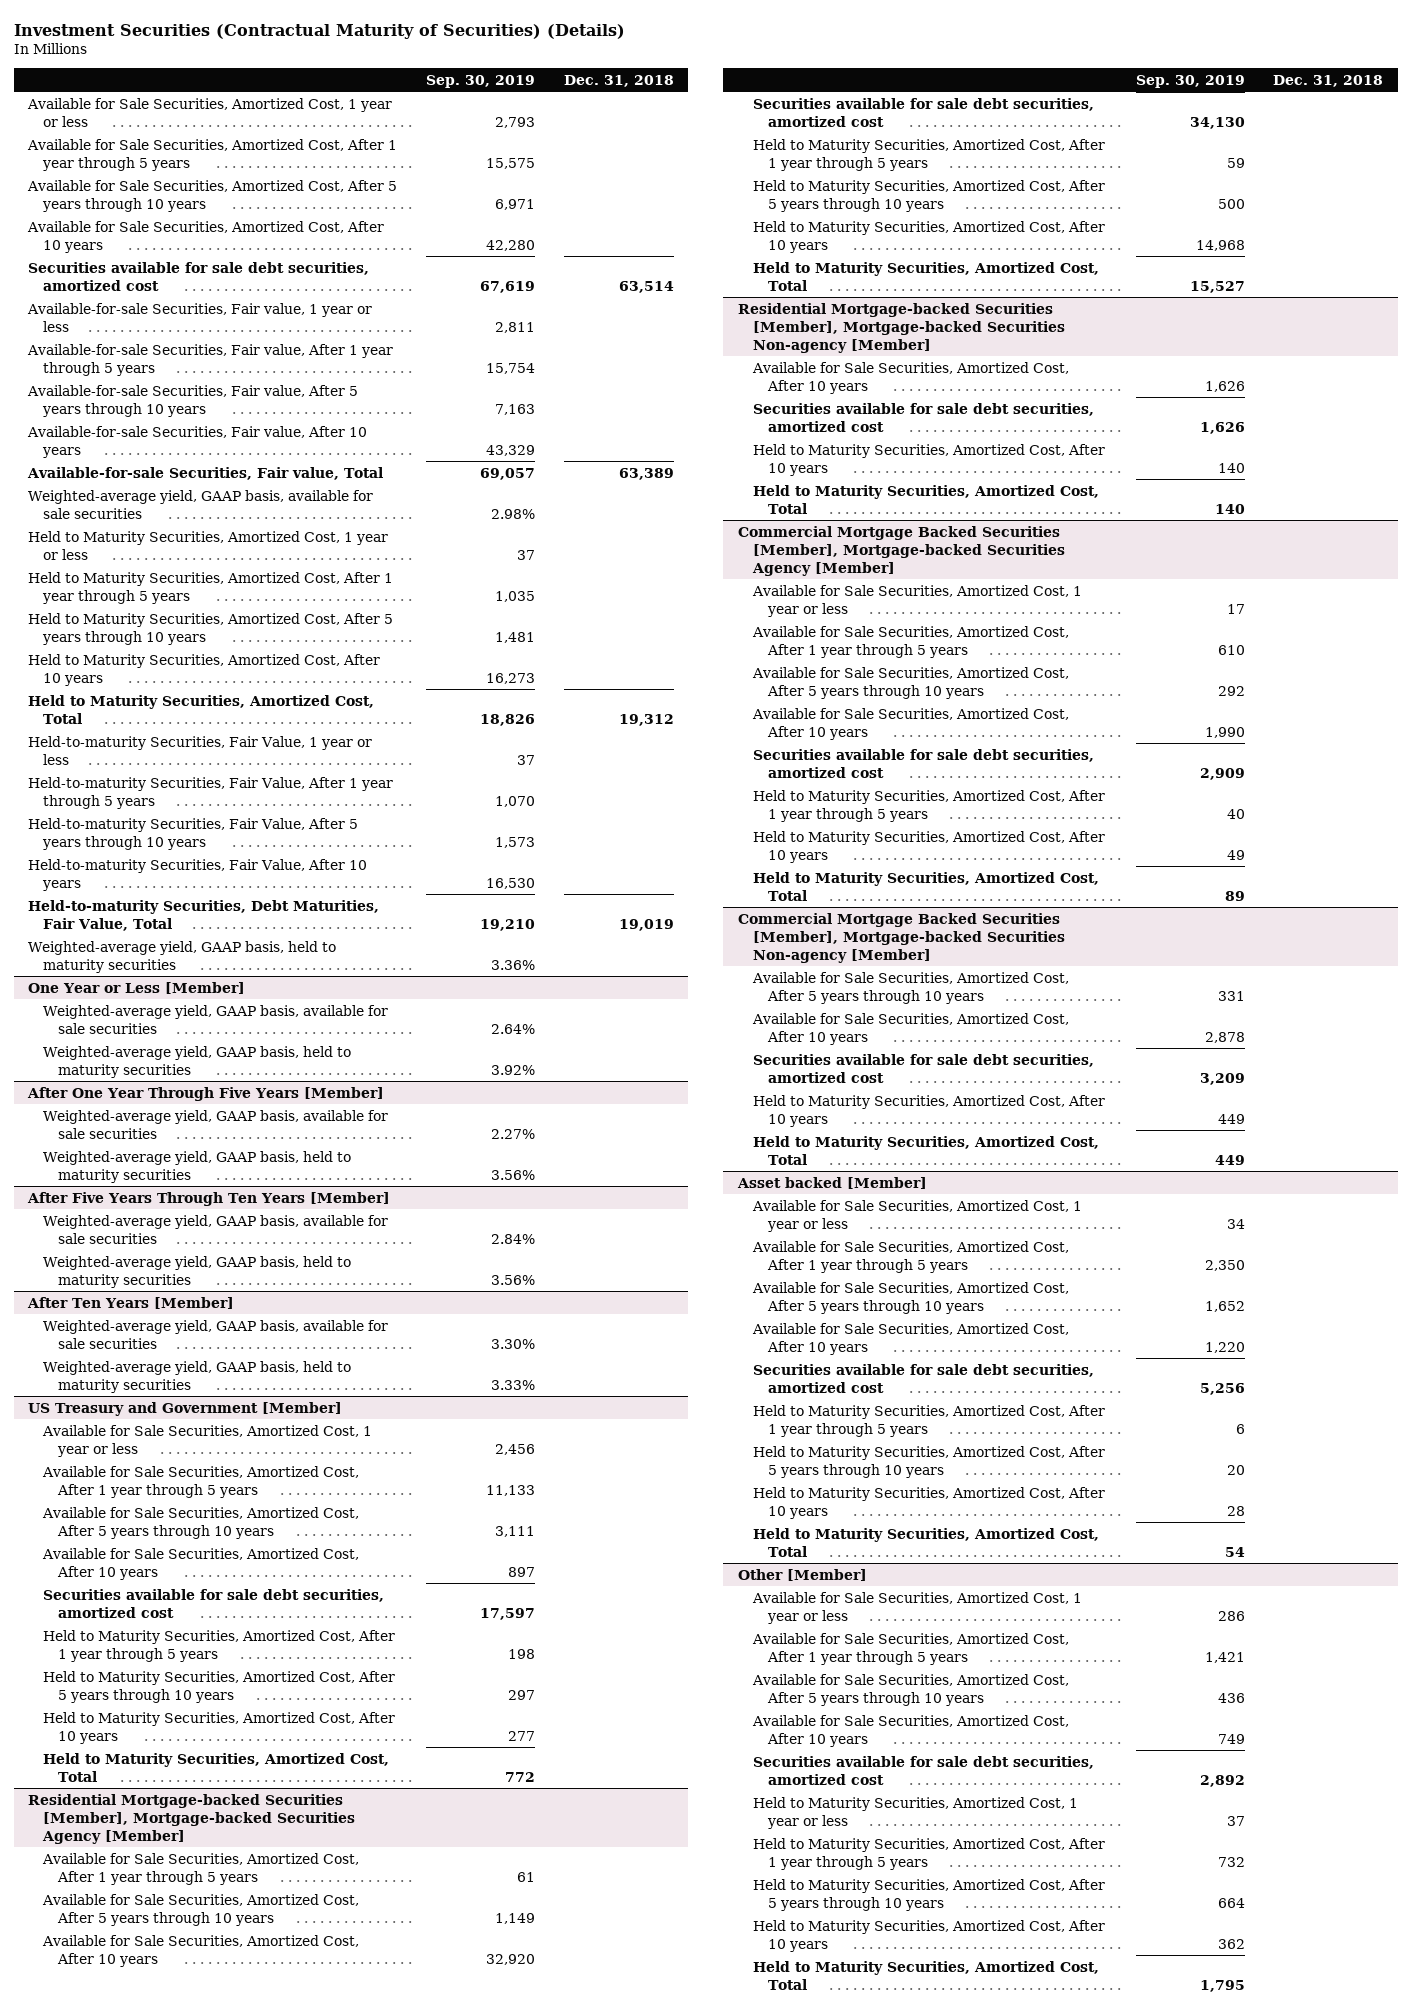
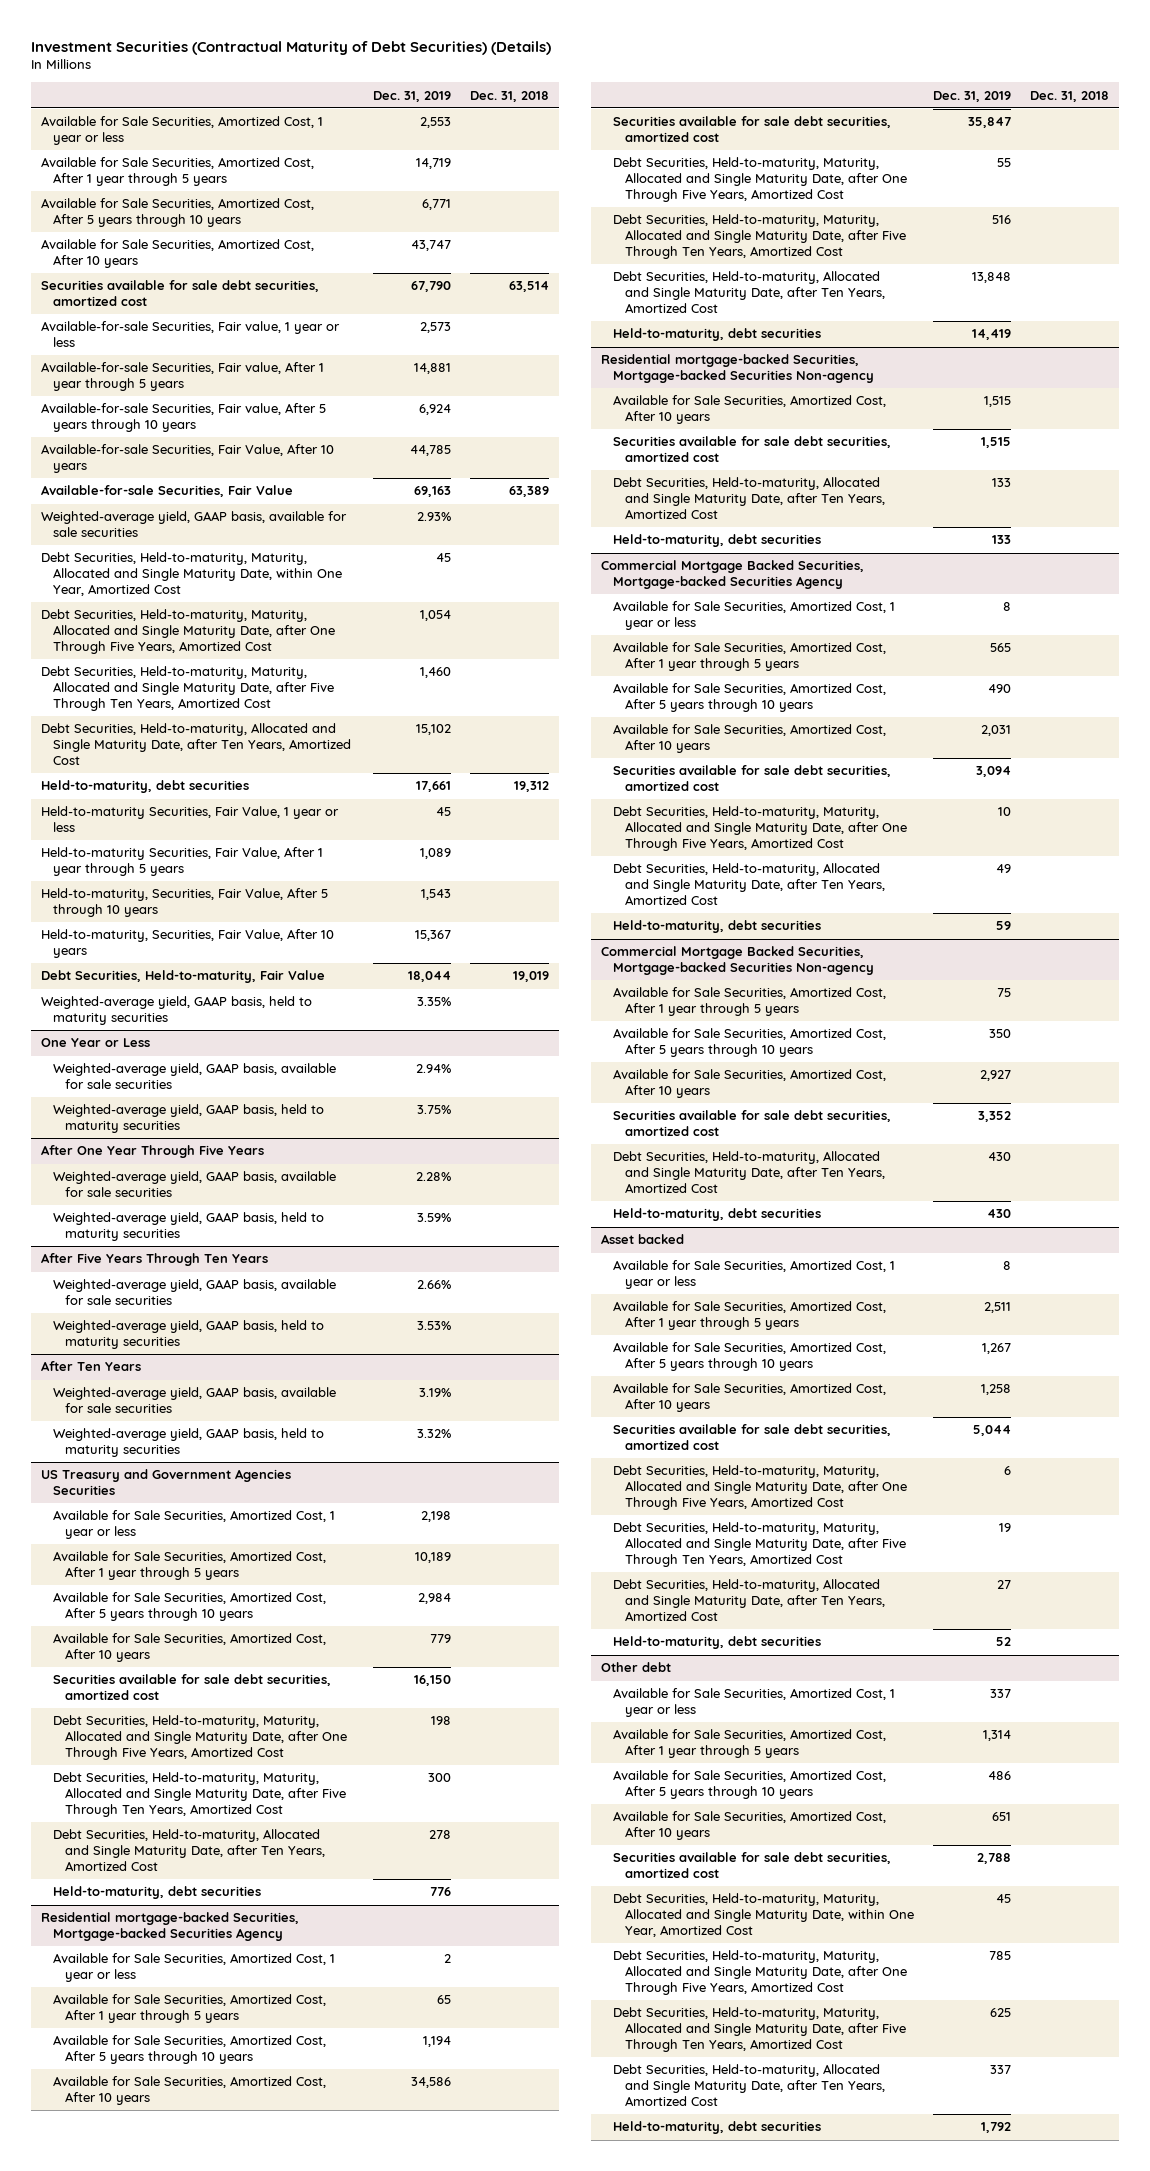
[13,23,625,39] Investment Securities (Contractual Maturity of Securities) (Details) -> [31,40,552,55] Investment Securities (Contractual Maturity of Debt Securities) (Details)
[426,75,536,89] Sep. 30, 2019 -> none
none -> [373,90,452,102] Dec. 31, 2019
[27,425,368,458] Available-for-sale Securities, Fair value, After 10 years -> [40,444,334,474] Available-for-sale Securities, Fair Value, After 10 years
[27,466,384,480] Available-for-sale Securities, Fair value, Total -> [40,485,293,498] Available-for-sale Securities, Fair Value
[28,530,389,560] Held to Maturity Securities, Amortized Cost, 1 year or less -> [40,552,343,596] Debt Securities, Held-to-maturity, Maturity, Allocated and Single Maturity Date, within One Year, Amortized Cost
[28,571,394,604] Held to Maturity Securities, Amortized Cost, After 1 year through 5 years -> [40,609,336,654] Debt Securities, Held-to-maturity, Maturity, Allocated and Single Maturity Date, after One Through Five Years, Amortized Cost
[28,612,394,645] Held to Maturity Securities, Amortized Cost, After 5 years through 10 years -> [40,666,335,711] Debt Securities, Held-to-maturity, Maturity, Allocated and Single Maturity Date, after Five Through Ten Years, Amortized Cost
[28,653,381,686] Held to Maturity Securities, Amortized Cost, After 10 years -> [40,723,352,765] Debt Securities, Held-to-maturity, Allocated and Single Maturity Date, after Ten Years, Amortized Cost
[28,694,375,724] Held to Maturity Securities, Amortized Cost, Total -> [40,780,249,794] Held-to-maturity, debt securities
[28,817,359,850] Held-to-maturity Securities, Fair Value, After 5 years through 10 years -> [40,888,328,918] Held-to-maturity, Securities, Fair Value, After 5 through 10 years
[28,858,368,891] Held-to-maturity Securities, Fair Value, After 10 years -> [40,929,334,959] Held-to-maturity, Securities, Fair Value, After 10 years
[28,899,380,931] Held-to-maturity Securities, Debt Maturities, Fair Value, Total -> [40,970,325,984] Debt Securities, Held-to-maturity, Fair Value
[28,981,246,994] One Year or Less [Member] -> [40,1038,150,1048] One Year or Less
[27,1086,385,1101] After One Year Through Five Years [Member] -> [40,1145,264,1159] After One Year Through Five Years
[27,1191,391,1206] After Five Years Through Ten Years [Member] -> [40,1253,268,1267] After Five Years Through Ten Years
[27,1296,235,1309] After Ten Years [Member] -> [40,1361,141,1372] After Ten Years
[28,1401,343,1416] US Treasury and Government [Member] -> [40,1469,291,1496] US Treasury and Government Agencies Securities
[43,1629,396,1662] Held to Maturity Securities, Amortized Cost, After 1 year through 5 years -> [53,1715,348,1760] Debt Securities, Held-to-maturity, Maturity, Allocated and Single Maturity Date, after One Through Five Years, Amortized Cost
[43,1670,396,1703] Held to Maturity Securities, Amortized Cost, After 5 years through 10 years -> [53,1772,347,1817] Debt Securities, Held-to-maturity, Maturity, Allocated and Single Maturity Date, after Five Through Ten Years, Amortized Cost
[43,1711,396,1744] Held to Maturity Securities, Amortized Cost, After 10 years -> [53,1829,326,1871] Debt Securities, Held-to-maturity, Allocated and Single Maturity Date, after Ten Years, Amortized Cost
[43,1752,390,1782] Held to Maturity Securities, Amortized Cost, Total -> [53,1886,262,1900] Held-to-maturity, debt securities
[28,1793,356,1844] Residential Mortgage-backed Securities [Member], Mortgage-backed Securities Agency [Member] -> [40,1912,299,1942] Residential mortgage-backed Securities, Mortgage-backed Securities Agency
none -> [53,1953,336,1983] Available for Sale Securities, Amortized Cost, 1 year or less
[752,138,1105,171] Held to Maturity Securities, Amortized Cost, After 1 year through 5 years -> [613,157,908,202] Debt Securities, Held-to-maturity, Maturity, Allocated and Single Maturity Date, after One Through Five Years, Amortized Cost
[752,179,1105,212] Held to Maturity Securities, Amortized Cost, After 5 years through 10 years -> [613,214,907,259] Debt Securities, Held-to-maturity, Maturity, Allocated and Single Maturity Date, after Five Through Ten Years, Amortized Cost
[752,220,1105,253] Held to Maturity Securities, Amortized Cost, After 10 years -> [613,271,886,313] Debt Securities, Held-to-maturity, Allocated and Single Maturity Date, after Ten Years, Amortized Cost
[752,261,1099,291] Held to Maturity Securities, Amortized Cost, Total -> [613,328,822,342] Held-to-maturity, debt securities
[737,302,1065,353] Residential Mortgage-backed Securities [Member], Mortgage-backed Securities Non-agency [Member] -> [600,354,875,384] Residential mortgage-backed Securities, Mortgage-backed Securities Non-agency
[752,443,1105,476] Held to Maturity Securities, Amortized Cost, After 10 years -> [613,477,886,519] Debt Securities, Held-to-maturity, Allocated and Single Maturity Date, after Ten Years, Amortized Cost
[752,484,1099,514] Held to Maturity Securities, Amortized Cost, Total -> [613,534,822,548] Held-to-maturity, debt securities
[737,525,1065,576] Commercial Mortgage Backed Securities [Member], Mortgage-backed Securities Agency [Member] -> [600,560,864,590] Commercial Mortgage Backed Securities, Mortgage-backed Securities Agency
[752,789,1105,822] Held to Maturity Securities, Amortized Cost, After 1 year through 5 years -> [613,806,908,851] Debt Securities, Held-to-maturity, Maturity, Allocated and Single Maturity Date, after One Through Five Years, Amortized Cost
[752,830,1105,863] Held to Maturity Securities, Amortized Cost, After 10 years -> [613,863,886,905] Debt Securities, Held-to-maturity, Allocated and Single Maturity Date, after Ten Years, Amortized Cost
[752,871,1099,901] Held to Maturity Securities, Amortized Cost, Total -> [613,920,822,934] Held-to-maturity, debt securities
[737,912,1065,963] Commercial Mortgage Backed Securities [Member], Mortgage-backed Securities Non-agency [Member] -> [600,946,875,976] Commercial Mortgage Backed Securities, Mortgage-backed Securities Non-agency
none -> [613,987,887,1017] Available for Sale Securities, Amortized Cost, After 1 year through 5 years
[752,1094,1105,1127] Held to Maturity Securities, Amortized Cost, After 10 years -> [613,1151,886,1193] Debt Securities, Held-to-maturity, Allocated and Single Maturity Date, after Ten Years, Amortized Cost
[752,1135,1099,1165] Held to Maturity Securities, Amortized Cost, Total -> [613,1208,822,1222] Held-to-maturity, debt securities
[736,1176,927,1189] Asset backed [Member] -> [600,1234,684,1245] Asset backed
[752,1404,1105,1437] Held to Maturity Securities, Amortized Cost, After 1 year through 5 years -> [613,1465,908,1510] Debt Securities, Held-to-maturity, Maturity, Allocated and Single Maturity Date, after One Through Five Years, Amortized Cost
[752,1445,1105,1478] Held to Maturity Securities, Amortized Cost, After 5 years through 10 years -> [613,1522,907,1567] Debt Securities, Held-to-maturity, Maturity, Allocated and Single Maturity Date, after Five Through Ten Years, Amortized Cost
[752,1486,1105,1519] Held to Maturity Securities, Amortized Cost, After 10 years -> [613,1579,886,1621] Debt Securities, Held-to-maturity, Allocated and Single Maturity Date, after Ten Years, Amortized Cost
[752,1527,1099,1557] Held to Maturity Securities, Amortized Cost, Total -> [613,1636,822,1650] Held-to-maturity, debt securities
[737,1568,867,1581] Other [Member] -> [600,1662,671,1673] Other debt
[752,1796,1078,1829] Held to Maturity Securities, Amortized Cost, 1 year or less -> [613,1893,915,1937] Debt Securities, Held-to-maturity, Maturity, Allocated and Single Maturity Date, within One Year, Amortized Cost
[752,1837,1105,1870] Held to Maturity Securities, Amortized Cost, After 1 year through 5 years -> [613,1950,908,1995] Debt Securities, Held-to-maturity, Maturity, Allocated and Single Maturity Date, after One Through Five Years, Amortized Cost
[752,1878,1105,1911] Held to Maturity Securities, Amortized Cost, After 5 years through 10 years -> [613,2007,907,2052] Debt Securities, Held-to-maturity, Maturity, Allocated and Single Maturity Date, after Five Through Ten Years, Amortized Cost
[752,1919,1105,1952] Held to Maturity Securities, Amortized Cost, After 10 years -> [613,2064,886,2106] Debt Securities, Held-to-maturity, Allocated and Single Maturity Date, after Ten Years, Amortized Cost
[752,1960,1099,1990] Held to Maturity Securities, Amortized Cost, Total -> [613,2121,822,2135] Held-to-maturity, debt securities

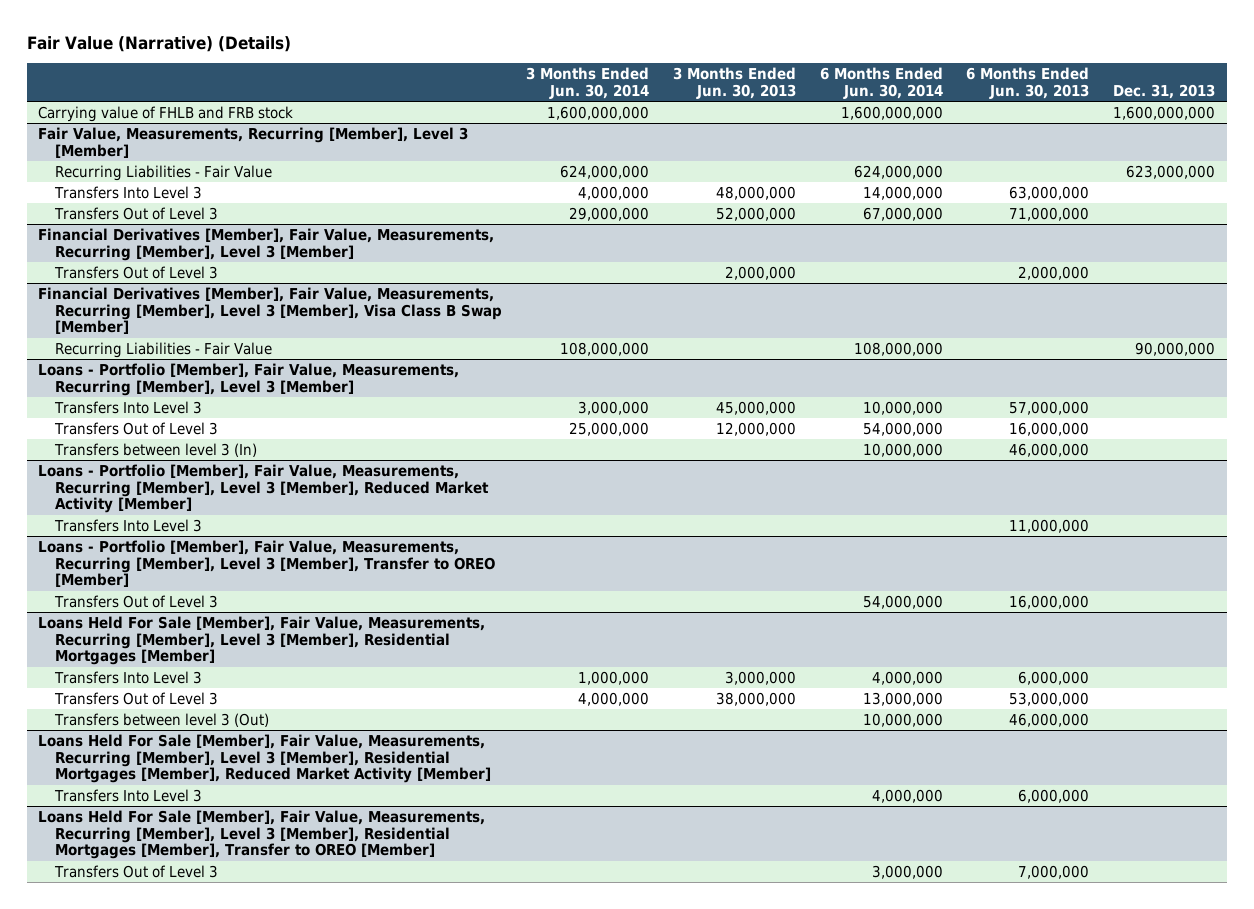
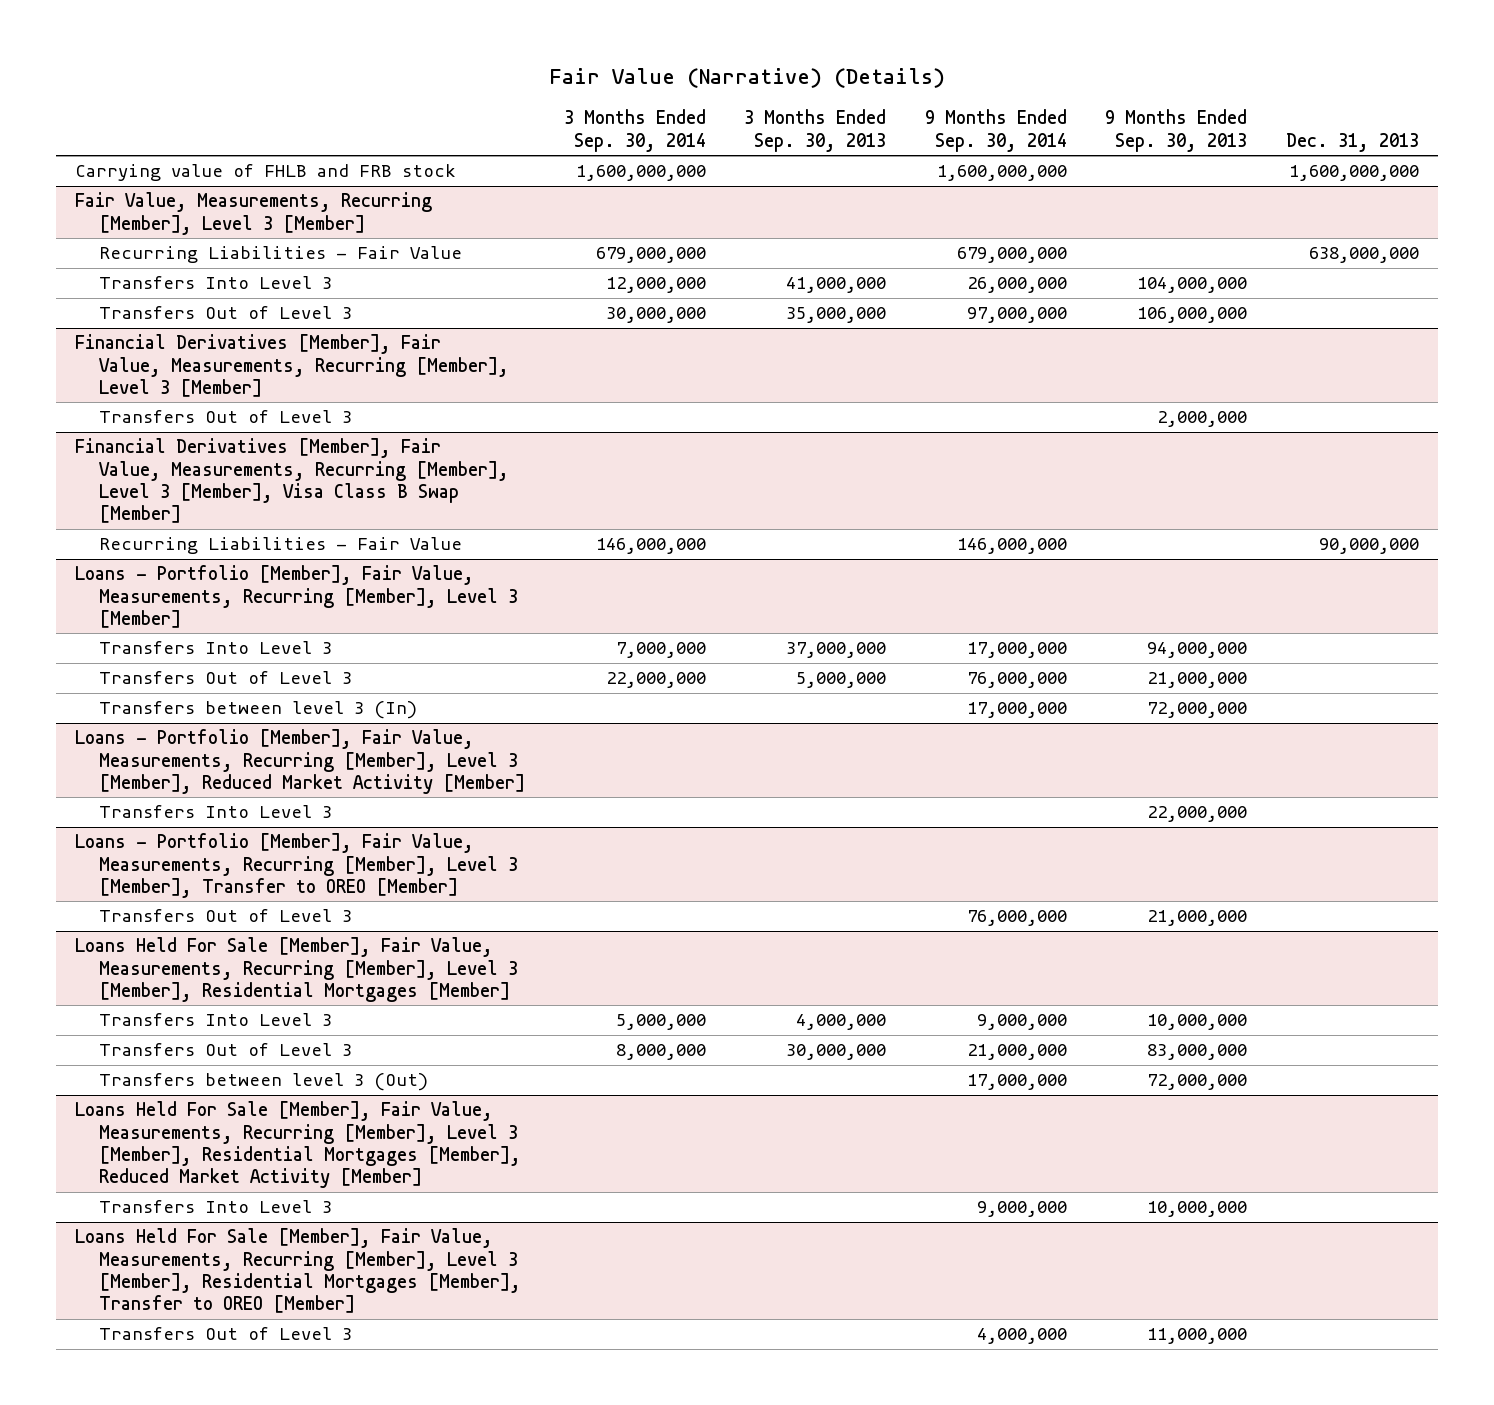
[526,67,650,99] 3 Months Ended Jun. 30, 2014 -> none
[672,67,796,99] 3 Months Ended Jun. 30, 2013 -> none
[819,67,943,99] 6 Months Ended Jun. 30, 2014 -> none
[966,67,1090,99] 6 Months Ended Jun. 30, 2013 -> none
none -> [563,109,706,152] 3 Months Ended Sep. 30, 2014
none -> [744,109,887,152] 3 Months Ended Sep. 30, 2013
none -> [924,109,1067,152] 9 Months Ended Sep. 30, 2014
none -> [1105,109,1248,152] 9 Months Ended Sep. 30, 2013
[1126,164,1216,179] 623,000,000 -> [1308,247,1419,264] 638,000,000

